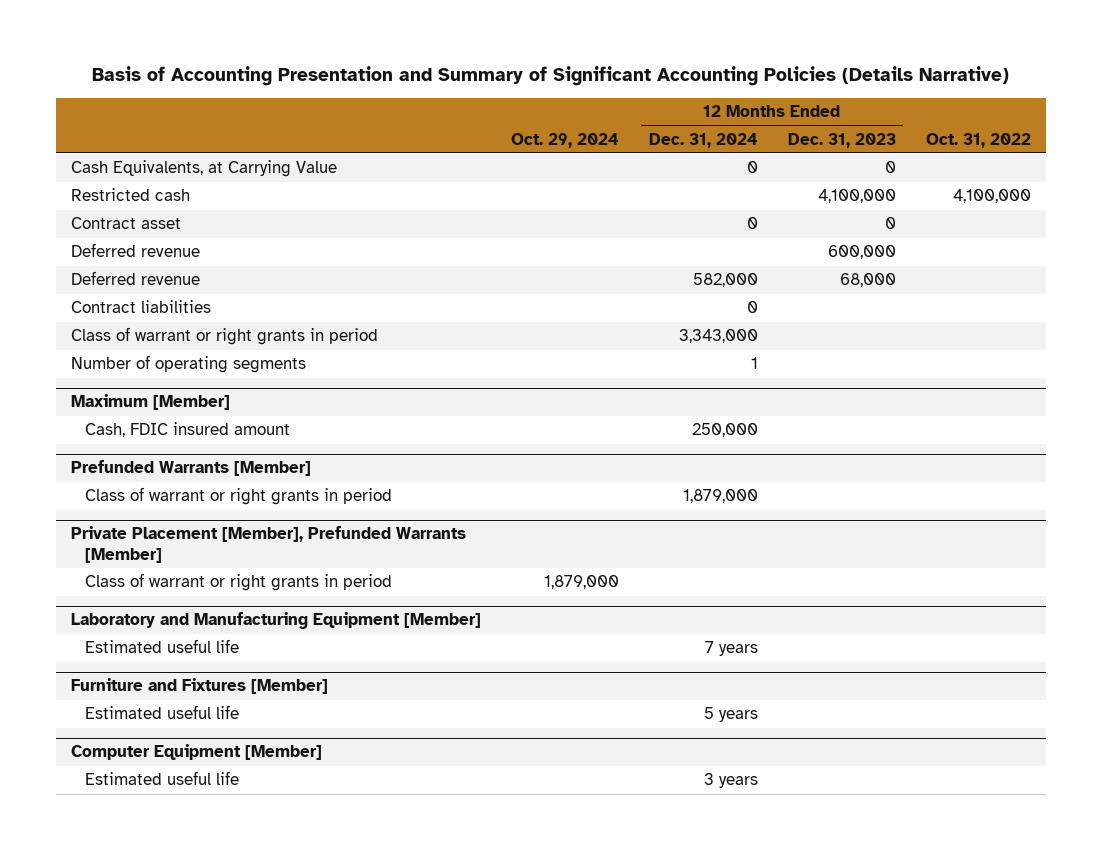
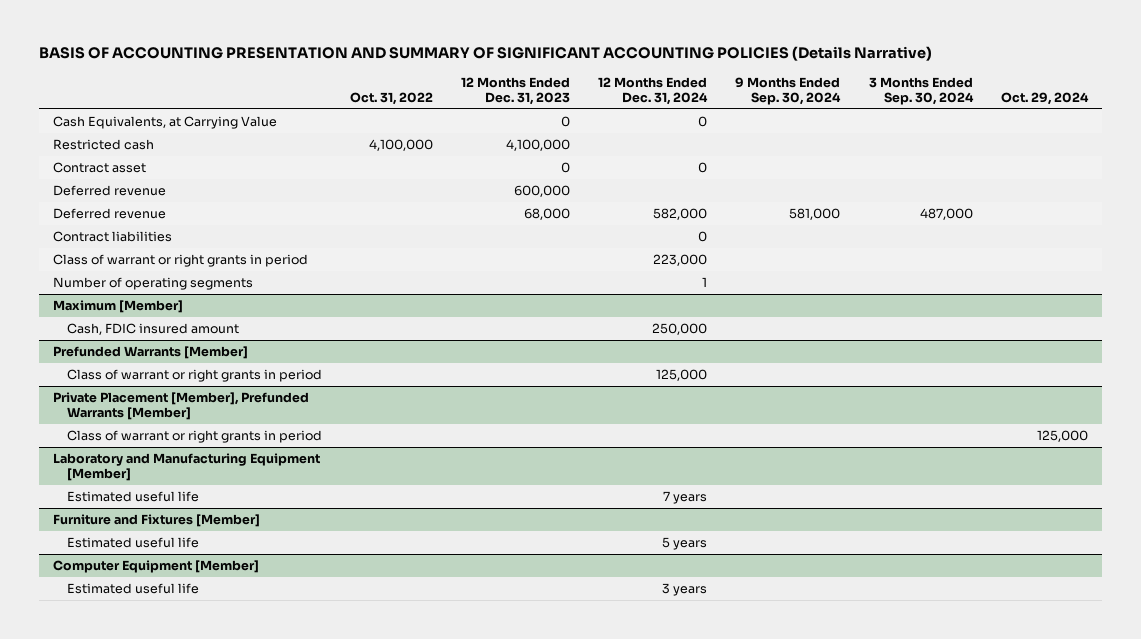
[91,66,1009,87] Basis of Accounting Presentation and Summary of Significant Accounting Policies (Details Narrative) -> [38,46,932,62] BASIS OF ACCOUNTING PRESENTATION AND SUMMARY OF SIGNIFICANT ACCOUNTING POLICIES (Details Narrative)
none -> [735,76,842,106] 9 Months Ended Sep. 30, 2024
none -> [868,76,974,106] 3 Months Ended Sep. 30, 2024
[678,329,758,344] 3,343,000 -> [653,253,708,266] 223,000
[682,489,758,504] 1,879,000 -> [656,368,708,381] 125,000
[543,575,619,590] 1,879,000 -> [1036,429,1088,442] 125,000

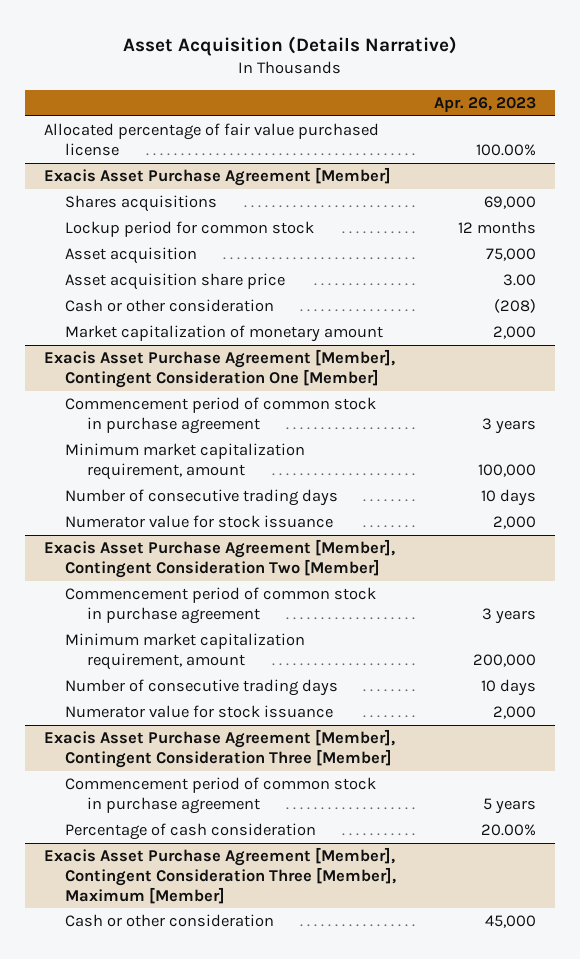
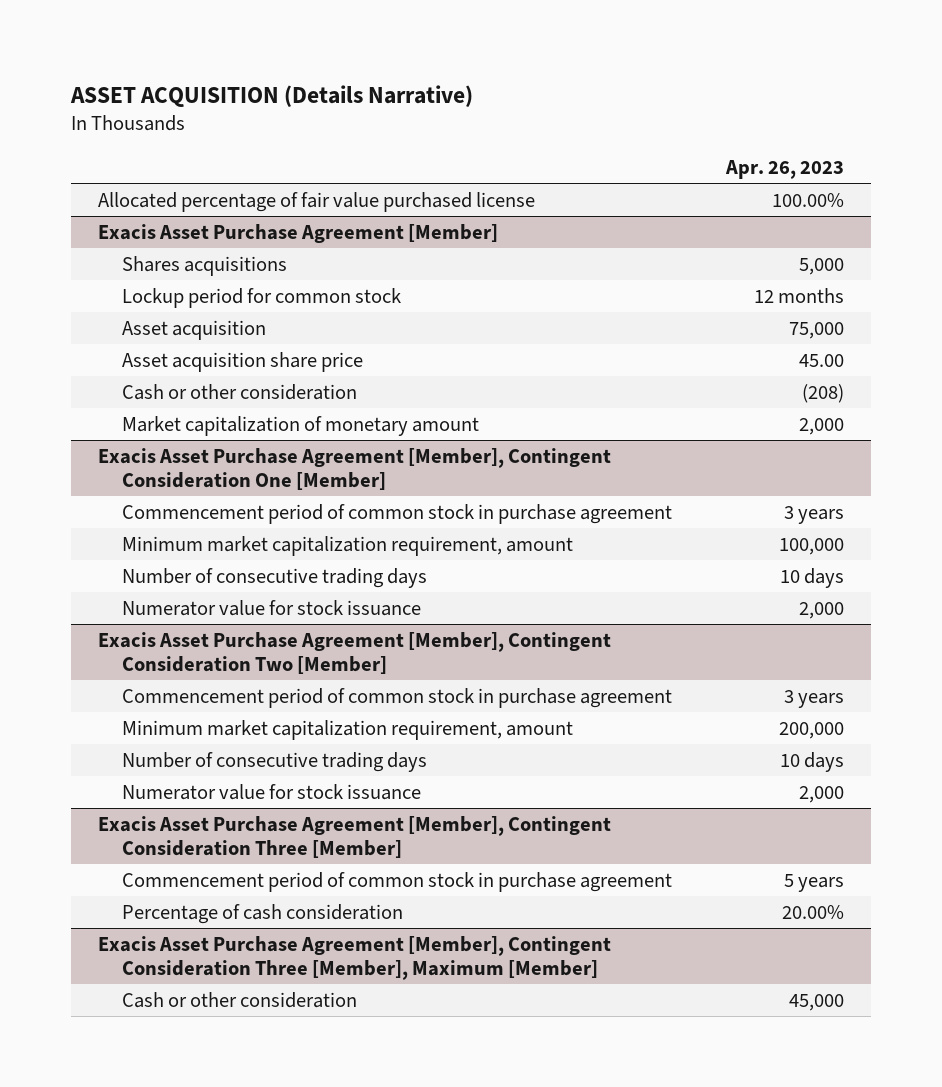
[122,35,457,56] Asset Acquisition (Details Narrative) -> [69,84,473,107] ASSET ACQUISITION (Details Narrative)
[484,196,537,210] 69,000 -> [798,258,844,276] 5,000
[503,274,537,287] 3.00 -> [798,354,844,368] 45.00

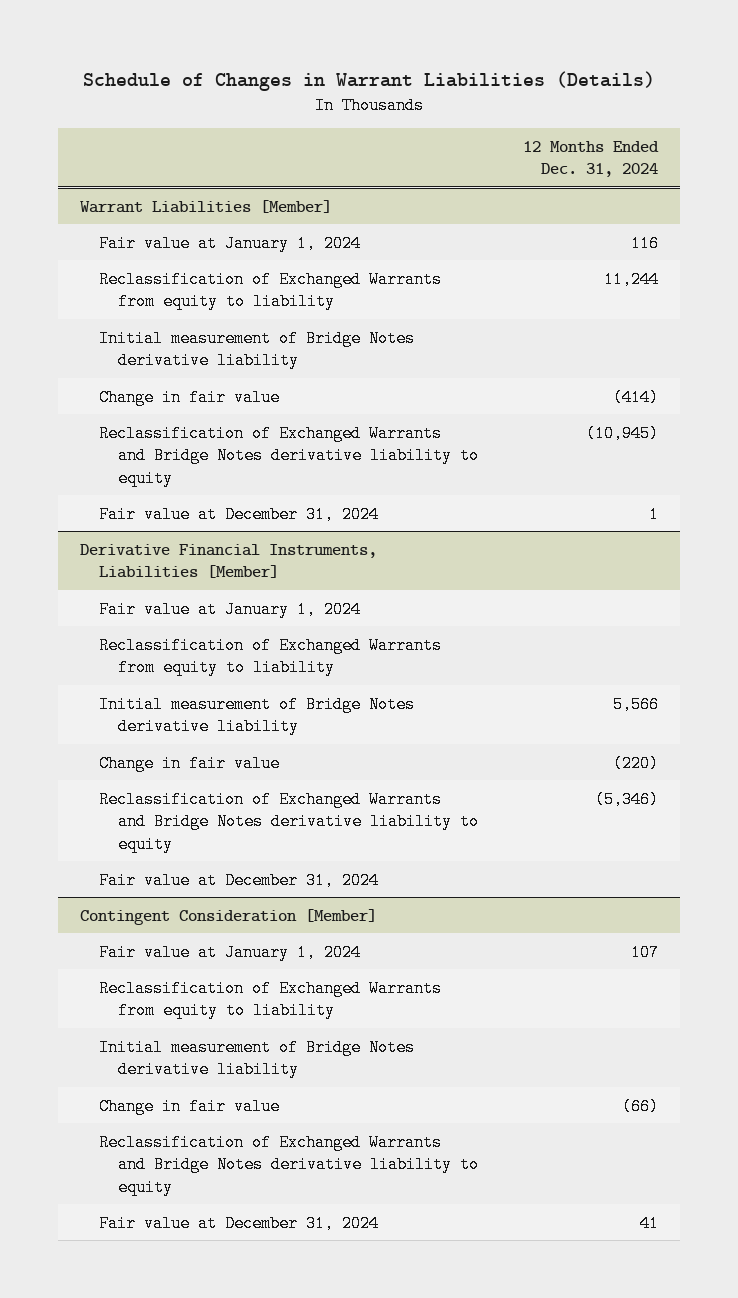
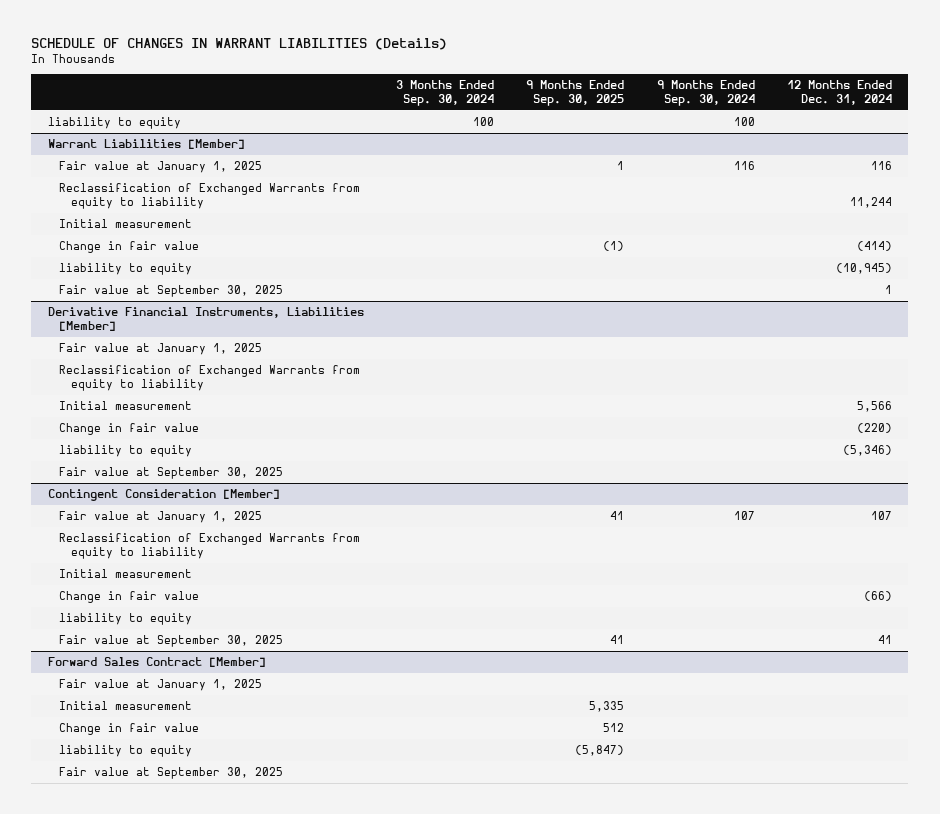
[83,70,656,91] Schedule of Changes in Warrant Liabilities (Details) -> [31,38,448,51] SCHEDULE OF CHANGES IN WARRANT LIABILITIES (Details)
none -> [395,80,494,107] 3 Months Ended Sep. 30, 2024
none -> [526,80,625,107] 9 Months Ended Sep. 30, 2025
none -> [656,80,755,107] 9 Months Ended Sep. 30, 2024
none -> [47,117,181,130] liability to equity
[99,234,362,252] Fair value at January 1, 2024 -> [59,161,263,174] Fair value at January 1, 2025
[99,329,416,370] Initial measurement of Bridge Notes derivative liability -> [59,219,193,229] Initial measurement
[99,424,479,487] Reclassification of Exchanged Warrants and Bridge Notes derivative liability to equity -> [59,263,193,276] liability to equity
[99,505,380,523] Fair value at December 31, 2024 -> [59,285,284,298] Fair value at September 30, 2025
[99,600,362,618] Fair value at January 1, 2024 -> [59,343,263,356] Fair value at January 1, 2025
[99,695,416,736] Initial measurement of Bridge Notes derivative liability -> [59,401,193,411] Initial measurement
[99,790,479,853] Reclassification of Exchanged Warrants and Bridge Notes derivative liability to equity -> [59,445,193,458] liability to equity
[99,871,380,889] Fair value at December 31, 2024 -> [59,467,284,480] Fair value at September 30, 2025
[99,943,362,961] Fair value at January 1, 2024 -> [59,511,263,524] Fair value at January 1, 2025
[99,1038,416,1079] Initial measurement of Bridge Notes derivative liability -> [59,569,193,579] Initial measurement
[99,1133,479,1196] Reclassification of Exchanged Warrants and Bridge Notes derivative liability to equity -> [59,613,193,626] liability to equity
[99,1214,380,1232] Fair value at December 31, 2024 -> [59,635,284,648] Fair value at September 30, 2025
none -> [47,657,266,668] Forward Sales Contract [Member]
none -> [59,679,263,692] Fair value at January 1, 2025
none -> [59,701,193,711] Initial measurement
none -> [59,723,200,736] Change in fair value
none -> [59,745,193,758] liability to equity
none -> [59,767,284,780] Fair value at September 30, 2025

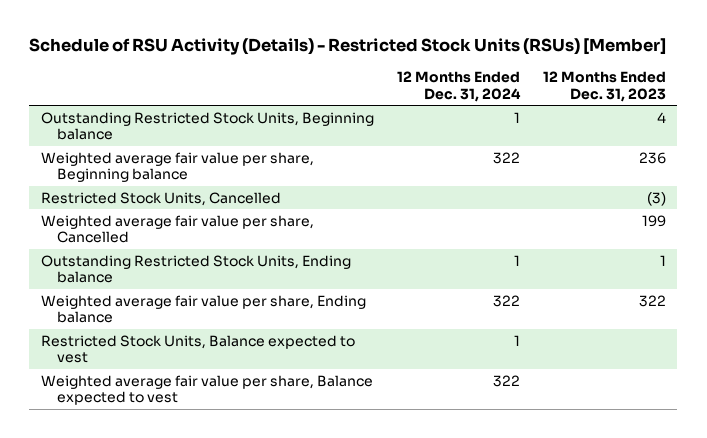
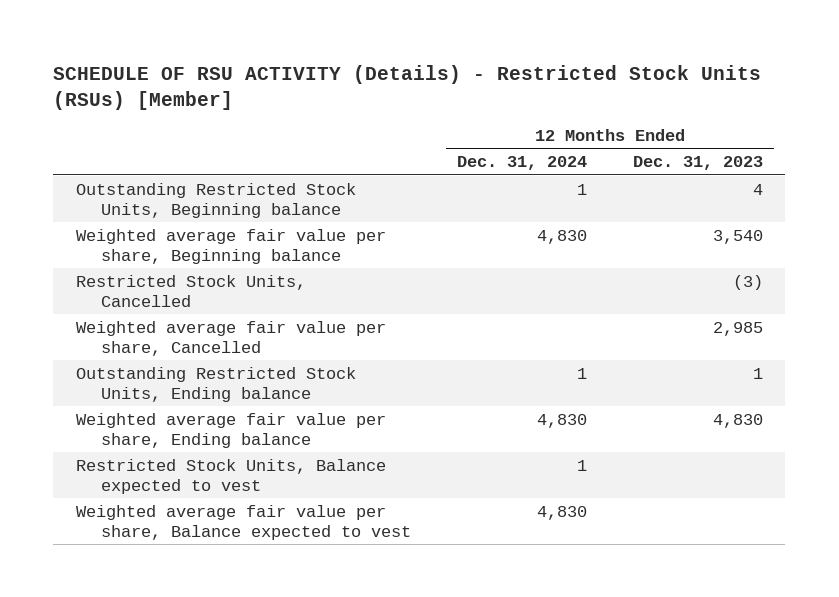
[29,38,667,56] Schedule of RSU Activity (Details) - Restricted Stock Units (RSUs) [Member] -> [53,64,762,110] SCHEDULE OF RSU ACTIVITY (Details) - Restricted Stock Units (RSUs) [Member]
[492,151,520,164] 322 -> [537,229,588,244] 4,830
[638,151,666,164] 236 -> [712,229,763,244] 3,540
[641,214,666,227] 199 -> [712,321,763,336] 2,985
[492,294,520,307] 322 -> [537,413,588,428] 4,830
[638,294,666,307] 322 -> [712,413,763,428] 4,830
[492,374,520,387] 322 -> [537,505,588,520] 4,830

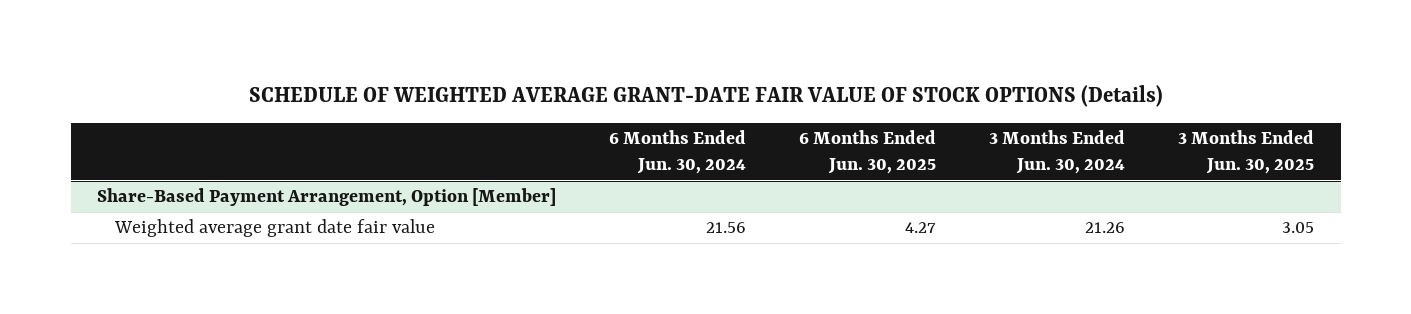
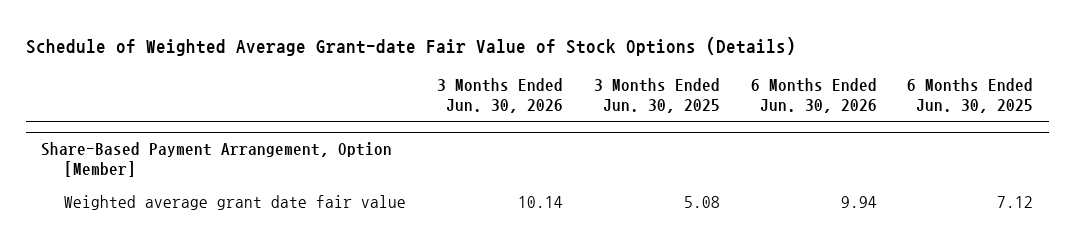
[248,85,1163,108] SCHEDULE OF WEIGHTED AVERAGE GRANT-DATE FAIR VALUE OF STOCK OPTIONS (Details) -> [25,36,796,56] Schedule of Weighted Average Grant-date Fair Value of Stock Options (Details)
[609,130,747,174] 6 Months Ended Jun. 30, 2024 -> none
[989,130,1126,174] 3 Months Ended Jun. 30, 2024 -> none
none -> [437,78,564,114] 3 Months Ended Jun. 30, 2026
none -> [750,78,877,114] 6 Months Ended Jun. 30, 2026
[905,222,937,234] 4.27 -> [997,195,1034,208] 7.12
[1282,222,1315,234] 3.05 -> [683,195,720,208] 5.08

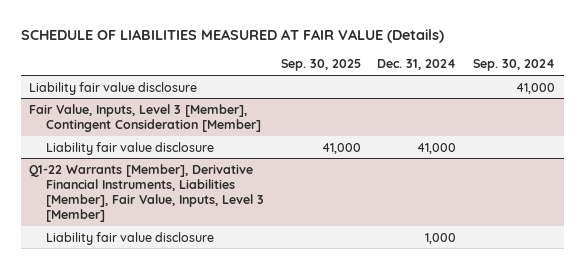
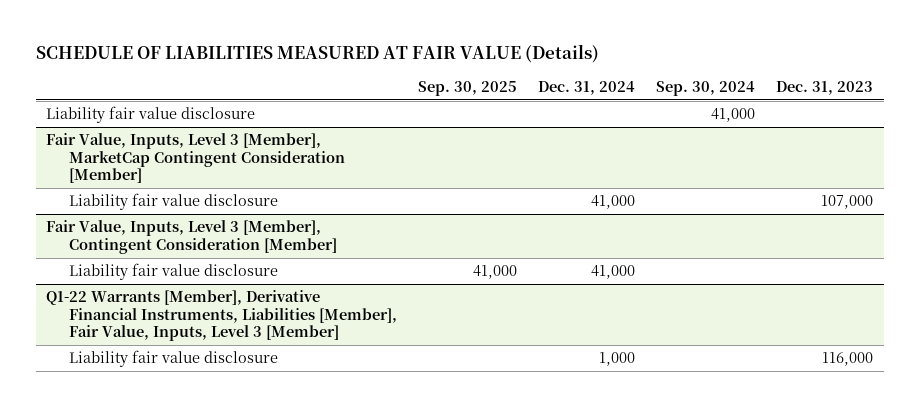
none -> [776,80,874,95] Dec. 31, 2023
none -> [46,133,346,184] Fair Value, Inputs, Level 3 [Member], MarketCap Contingent Consideration [Member]
none -> [69,193,279,211] Liability fair value disclosure

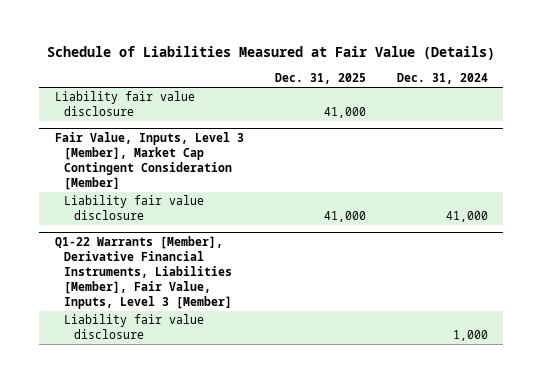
[35,43,599,63] SCHEDULE OF LIABILITIES MEASURED AT FAIR VALUE (Details) -> [47,46,496,61] Schedule of Liabilities Measured at Fair Value (Details)
[418,80,518,96] Sep. 30, 2025 -> none
[656,80,756,96] Sep. 30, 2024 -> none
[776,80,874,95] Dec. 31, 2023 -> none
none -> [274,73,366,85] Dec. 31, 2025
[46,133,346,184] Fair Value, Inputs, Level 3 [Member], MarketCap Contingent Consideration [Member] -> none
[69,193,279,211] Liability fair value disclosure -> none
[46,220,338,254] Fair Value, Inputs, Level 3 [Member], Contingent Consideration [Member] -> [54,131,244,190] Fair Value, Inputs, Level 3 [Member], Market Cap Contingent Consideration [Member]

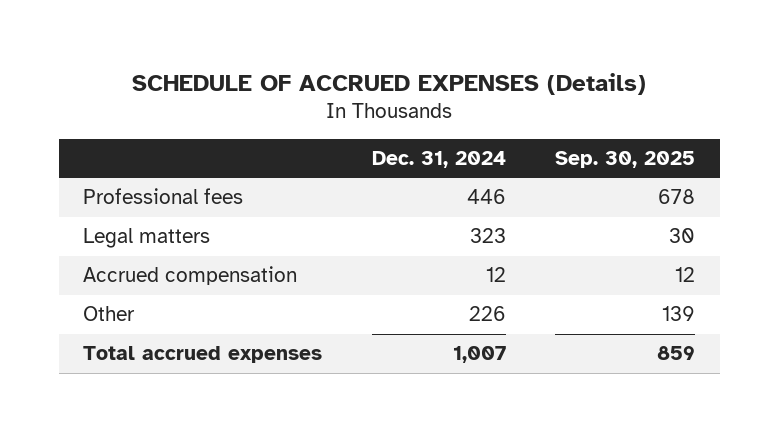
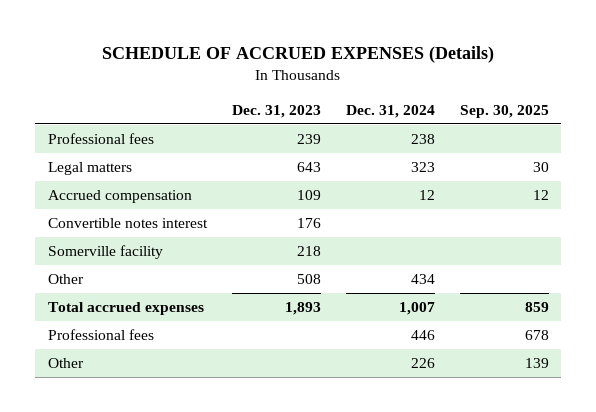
none -> [231,104,321,118] Dec. 31, 2023
none -> [47,133,154,145] Professional fees
none -> [47,218,208,229] Convertible notes interest
none -> [47,245,163,260] Somerville facility
none -> [47,274,84,285] Other
[83,188,244,205] Professional fees -> [47,329,154,341] Professional fees
[83,306,136,322] Other -> [47,358,84,369] Other

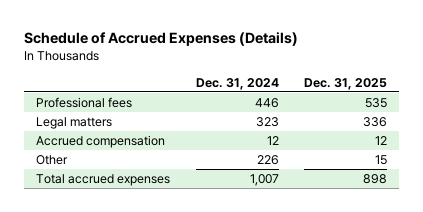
[102,46,495,64] SCHEDULE OF ACCRUED EXPENSES (Details) -> [23,32,298,47] Schedule of Accrued Expenses (Details)
[231,104,321,118] Dec. 31, 2023 -> none
[459,104,549,118] Sep. 30, 2025 -> none
none -> [303,77,387,90] Dec. 31, 2025
[47,133,154,145] Professional fees -> none
[47,329,154,341] Professional fees -> [36,97,133,109] Professional fees
[47,218,208,229] Convertible notes interest -> none
[47,245,163,260] Somerville facility -> none
[47,274,84,285] Other -> none
[47,302,204,316] Total accrued expenses -> [36,174,171,187] Total accrued expenses

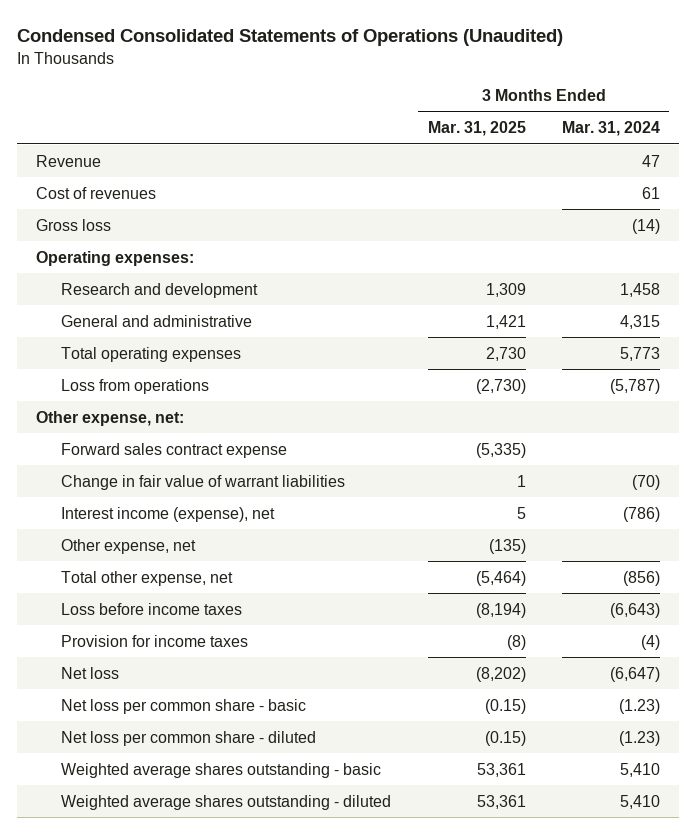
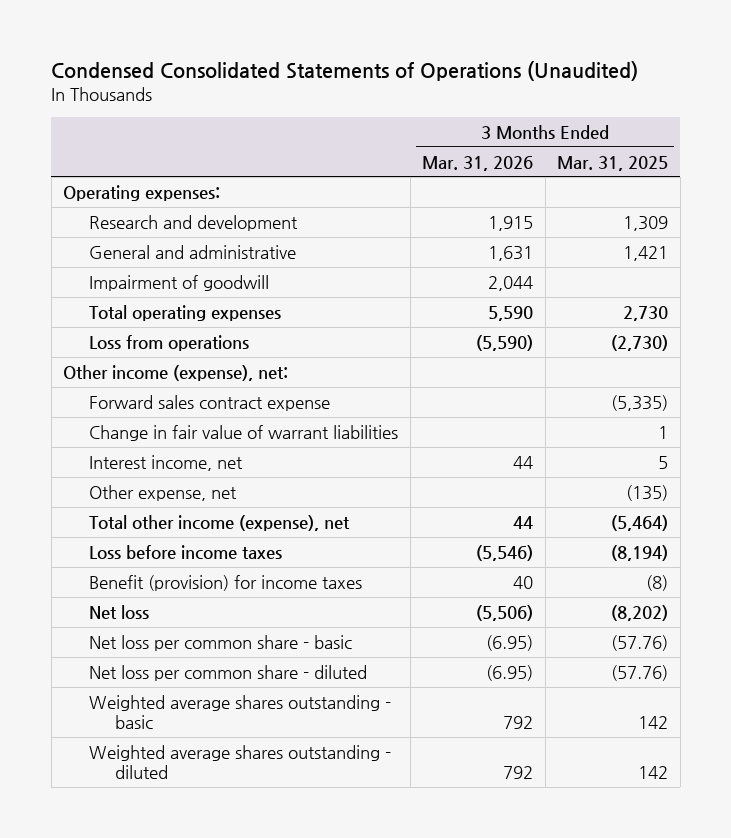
[562,121,661,137] Mar. 31, 2024 -> none
none -> [422,155,534,171] Mar. 31, 2026
[35,154,101,167] Revenue -> none
[35,186,156,199] Cost of revenues -> none
[35,218,111,231] Gross loss -> none
none -> [89,274,270,291] Impairment of goodwill
[35,410,184,426] Other expense, net: -> [63,364,289,381] Other income (expense), net:
[60,506,275,522] Interest income (expense), net -> [89,454,244,471] Interest income, net
[60,570,233,586] Total other expense, net -> [89,514,351,531] Total other income (expense), net
[60,634,248,647] Provision for income taxes -> [89,574,363,591] Benefit (provision) for income taxes
[484,698,526,714] (0.15) -> [611,634,669,651] (57.76)
[484,730,526,746] (0.15) -> [611,664,669,681] (57.76)
[476,762,526,777] 53,361 -> [638,715,669,729] 142
[476,794,526,809] 53,361 -> [638,765,669,779] 142

